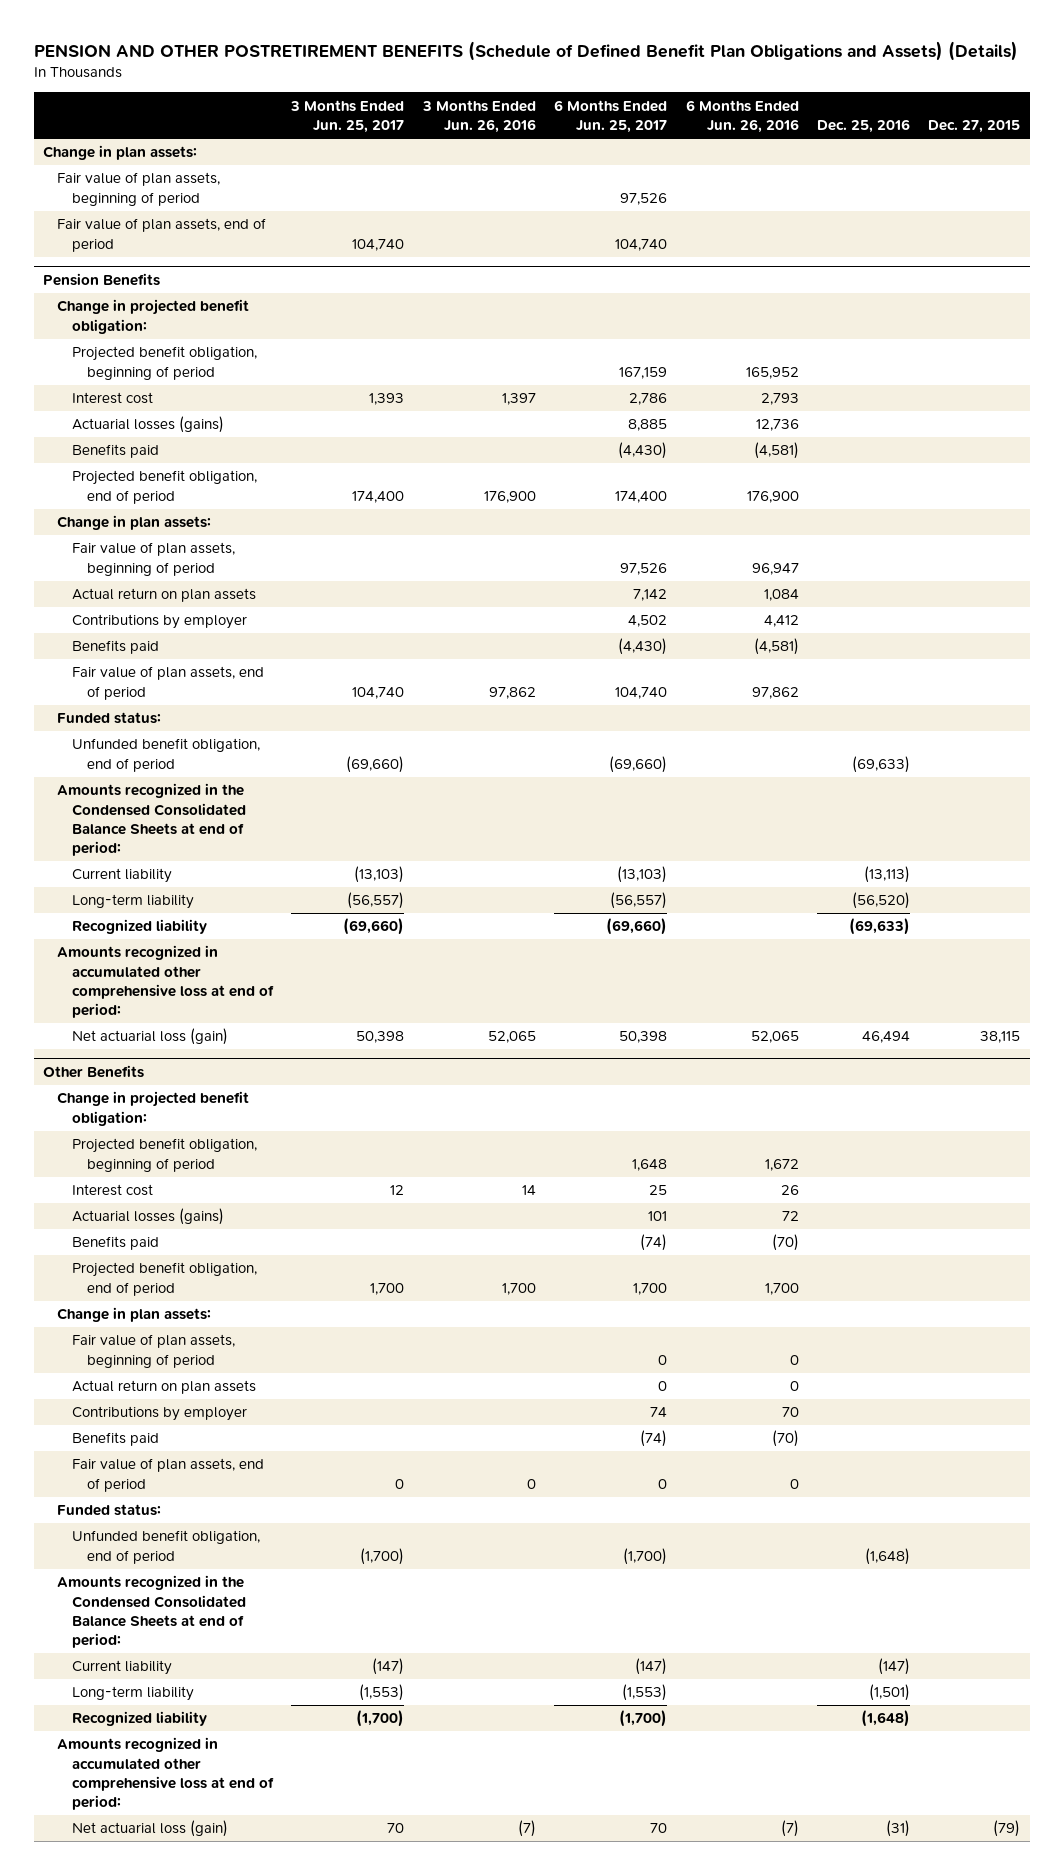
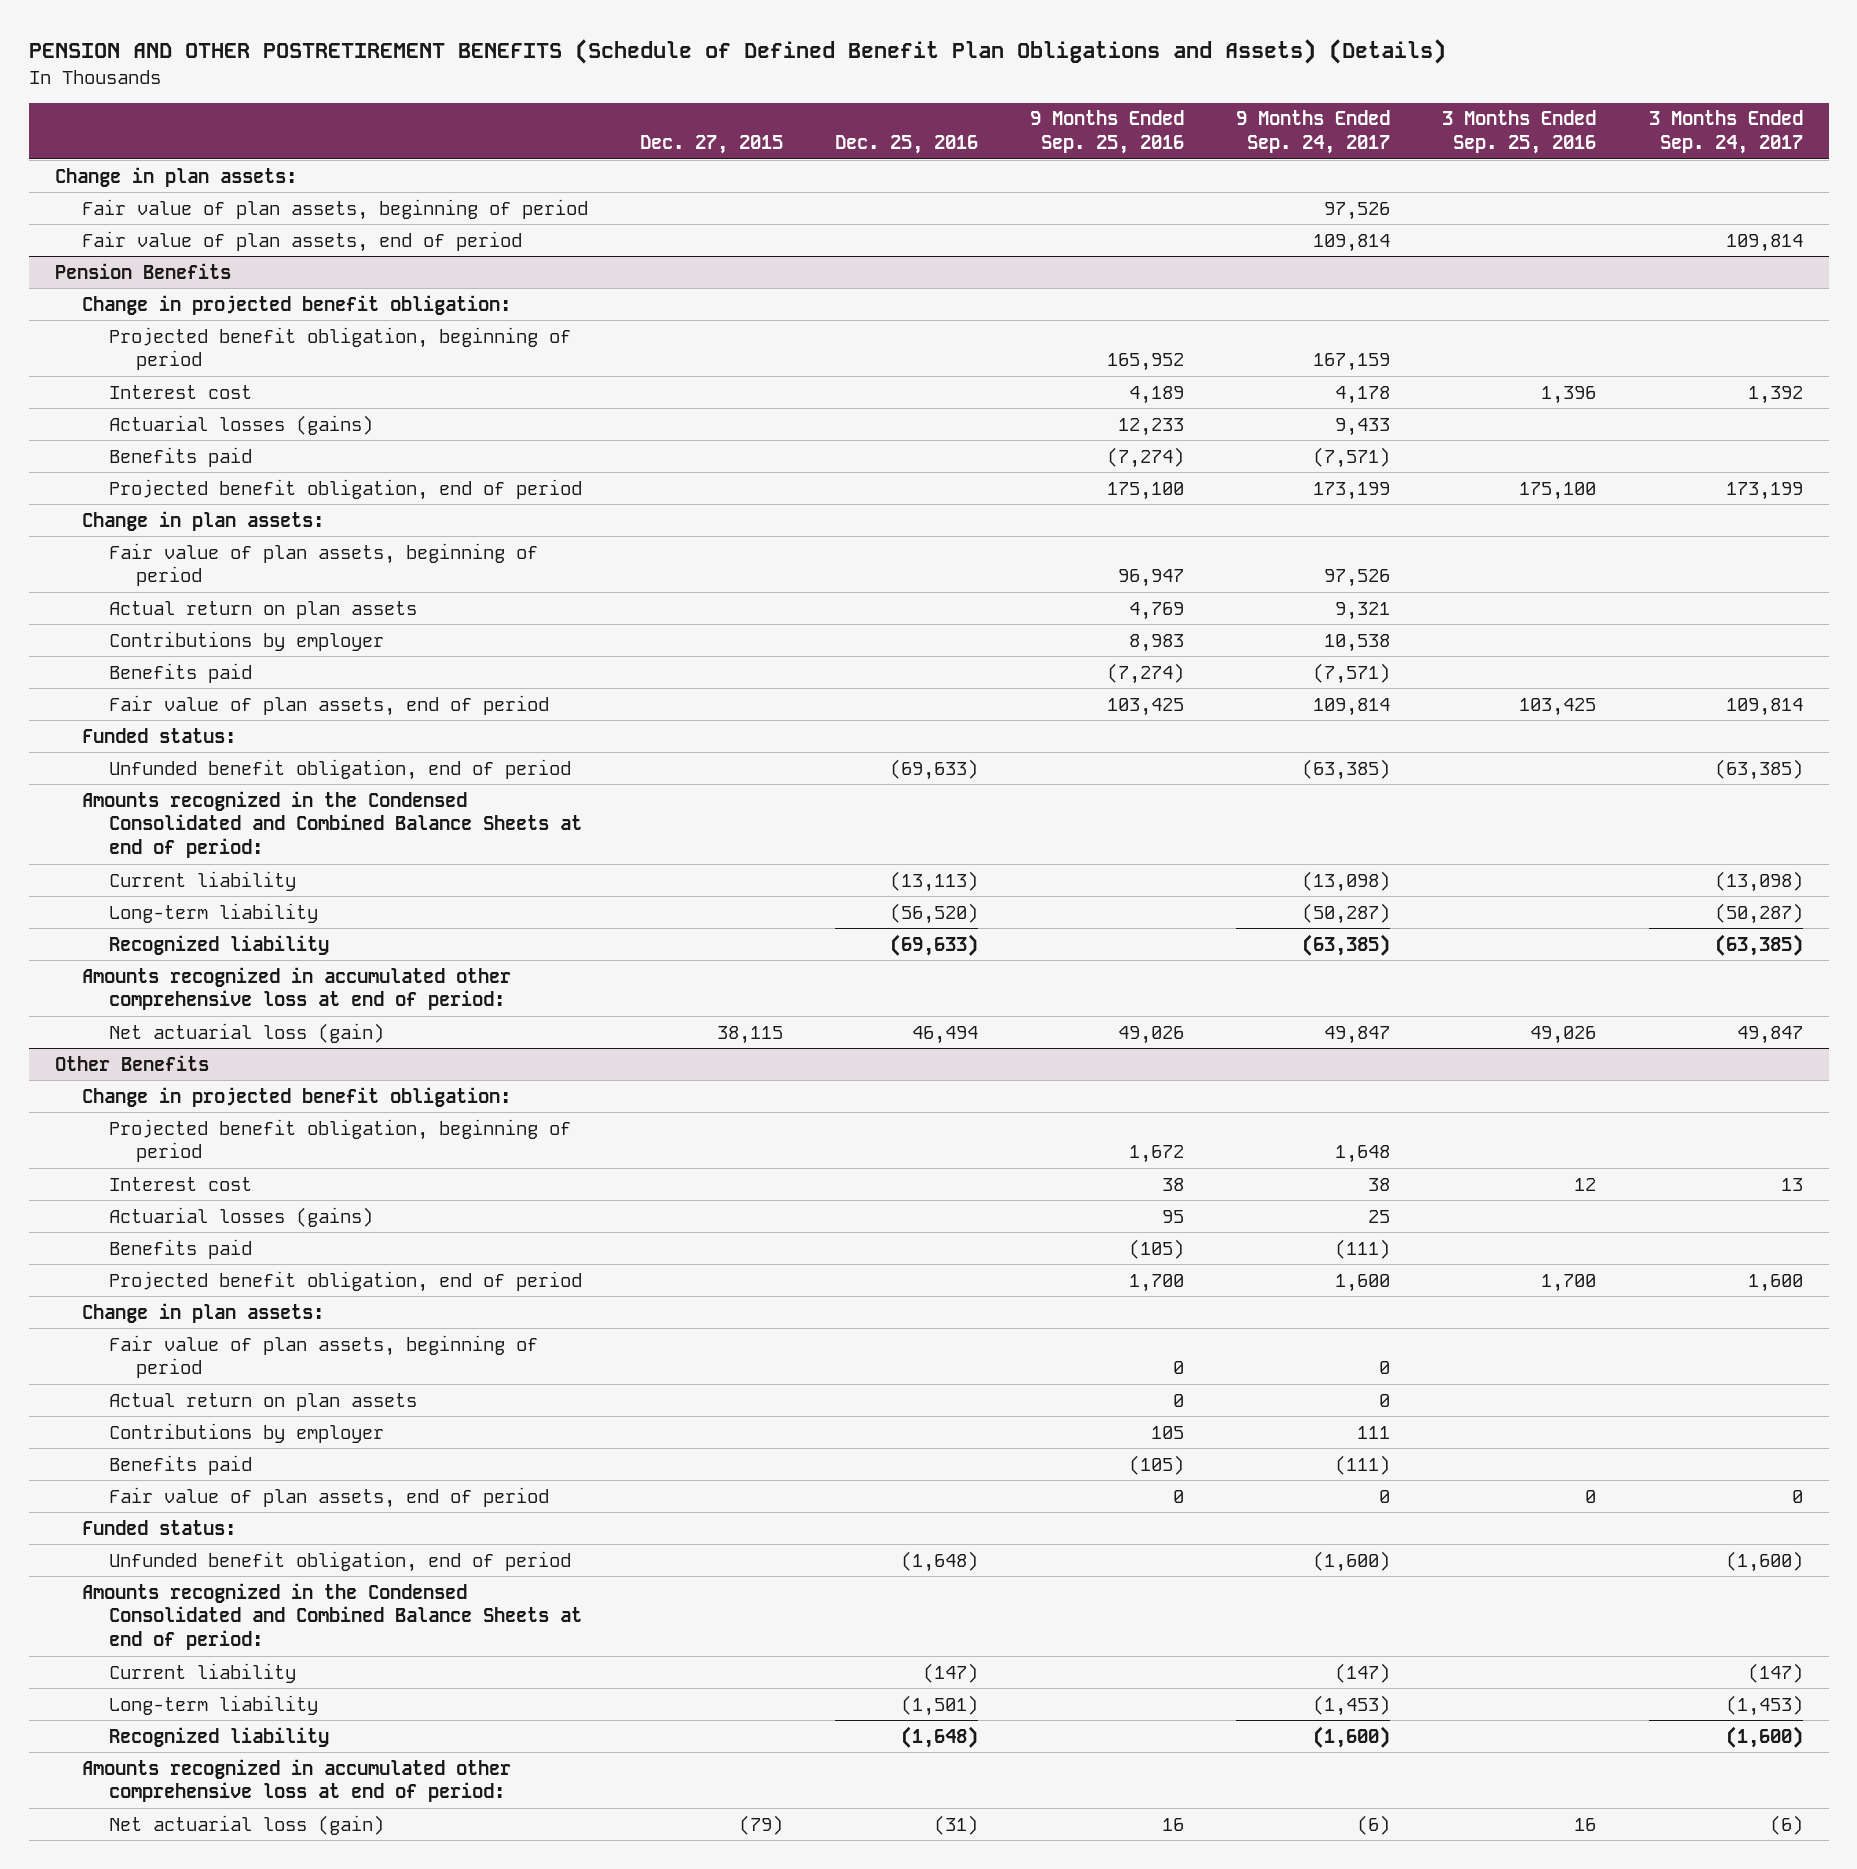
[290,99,405,134] 3 Months Ended Jun. 25, 2017 -> none
[421,99,536,134] 3 Months Ended Jun. 26, 2016 -> none
[554,99,668,134] 6 Months Ended Jun. 25, 2017 -> none
[685,99,799,134] 6 Months Ended Jun. 26, 2016 -> none
none -> [1030,110,1185,154] 9 Months Ended Sep. 25, 2016
none -> [1236,110,1391,154] 9 Months Ended Sep. 24, 2017
none -> [1442,110,1597,154] 3 Months Ended Sep. 25, 2016
none -> [1648,110,1803,154] 3 Months Ended Sep. 24, 2017
[57,783,246,857] Amounts recognized in the Condensed Consolidated Balance Sheets at end of period: -> [82,790,583,858] Amounts recognized in the Condensed Consolidated and Combined Balance Sheets at end of period:
[57,1575,246,1649] Amounts recognized in the Condensed Consolidated Balance Sheets at end of period: -> [82,1582,583,1650] Amounts recognized in the Condensed Consolidated and Combined Balance Sheets at end of period:

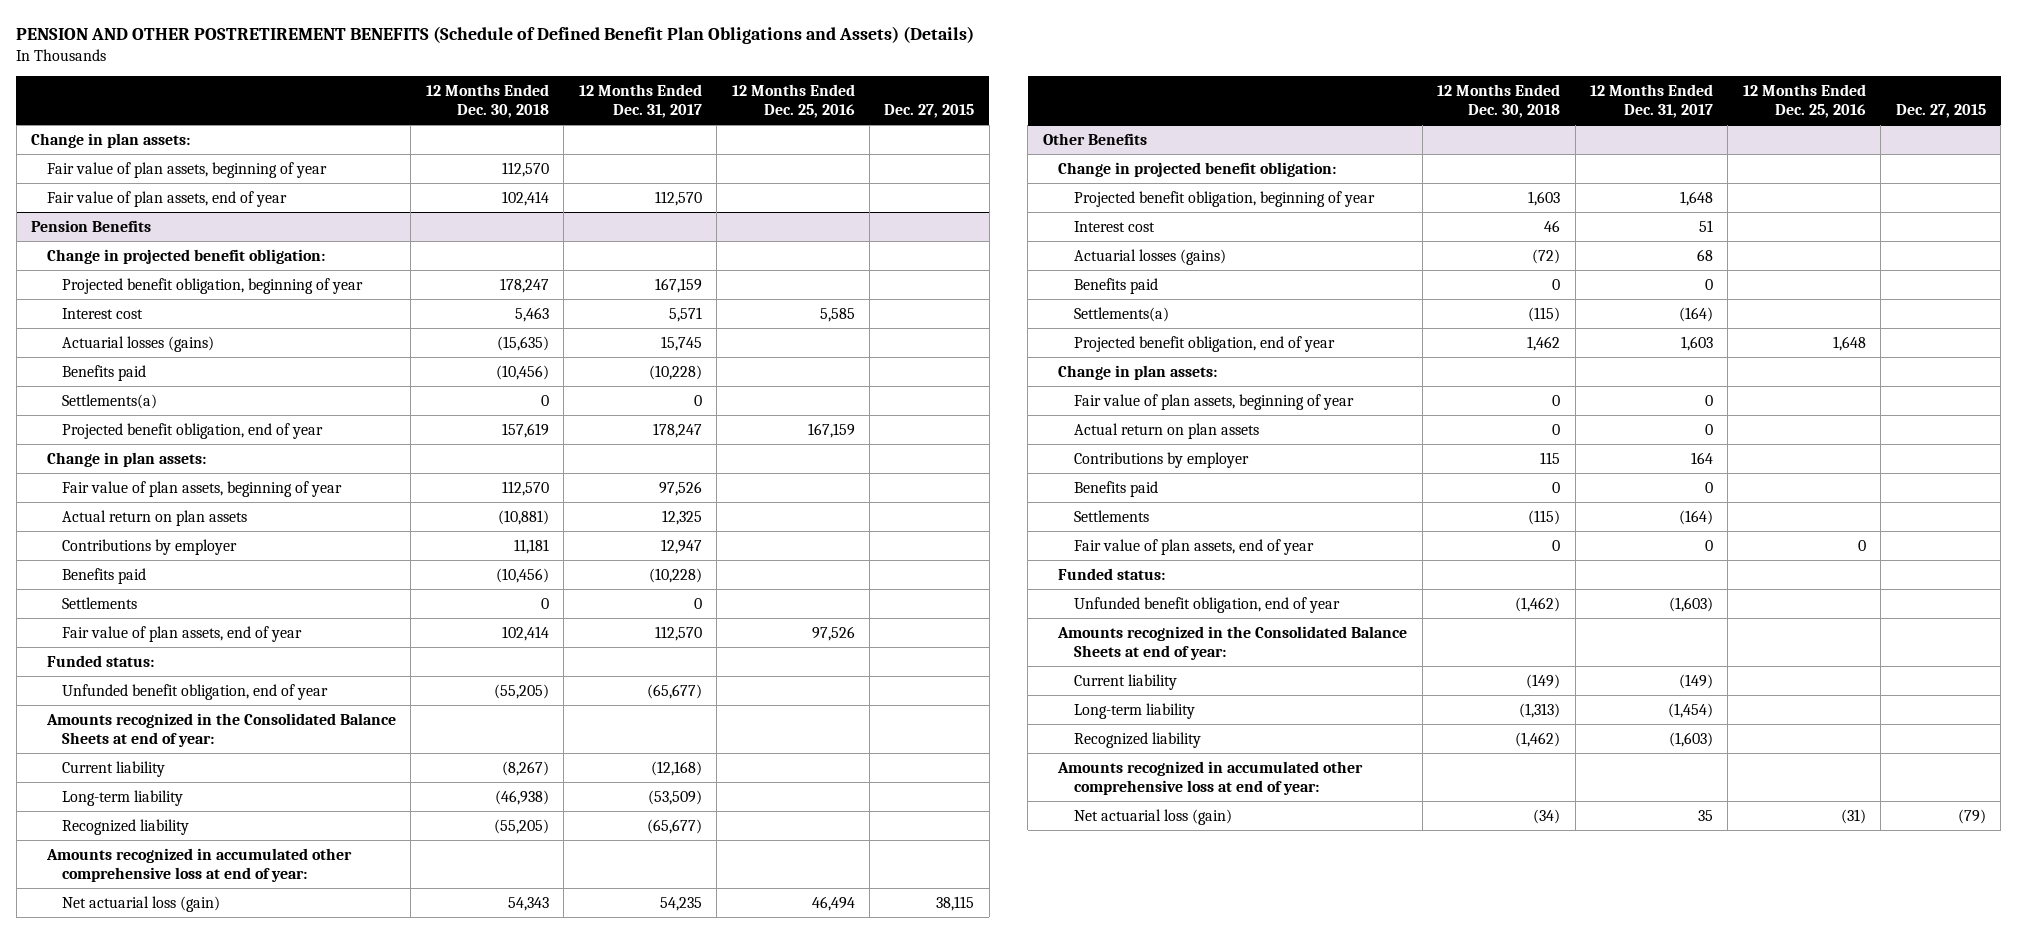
[835,134,979,154] Dec. 25, 2016 -> none
[1030,110,1185,154] 9 Months Ended Sep. 25, 2016 -> none
[1236,110,1391,154] 9 Months Ended Sep. 24, 2017 -> none
[1442,110,1597,154] 3 Months Ended Sep. 25, 2016 -> none
[1648,110,1803,154] 3 Months Ended Sep. 24, 2017 -> none
none -> [425,83,549,118] 12 Months Ended Dec. 30, 2018
none -> [578,83,702,118] 12 Months Ended Dec. 31, 2017
none -> [731,83,855,118] 12 Months Ended Dec. 25, 2016
[82,198,589,220] Fair value of plan assets, beginning of period -> [46,161,327,178] Fair value of plan assets, beginning of year
[82,230,523,252] Fair value of plan assets, end of period -> [46,190,287,207] Fair value of plan assets, end of year
[109,326,572,371] Projected benefit obligation, beginning of period -> [62,277,364,294] Projected benefit obligation, beginning of year
none -> [62,393,158,409] Settlements(a)
[109,478,583,500] Projected benefit obligation, end of period -> [62,422,324,439] Projected benefit obligation, end of year
[109,542,539,587] Fair value of plan assets, beginning of period -> [62,480,343,497] Fair value of plan assets, beginning of year
none -> [62,596,138,609] Settlements
[109,694,550,716] Fair value of plan assets, end of period -> [62,625,303,642] Fair value of plan assets, end of year
[109,758,572,780] Unfunded benefit obligation, end of period -> [62,683,329,700] Unfunded benefit obligation, end of year
[82,790,583,858] Amounts recognized in the Condensed Consolidated and Combined Balance Sheets at end of period: -> [45,712,396,747] Amounts recognized in the Consolidated Balance Sheets at end of year:
[82,966,512,1011] Amounts recognized in accumulated other comprehensive loss at end of period: -> [45,847,352,882] Amounts recognized in accumulated other comprehensive loss at end of year:
[109,1118,572,1163] Projected benefit obligation, beginning of period -> [1073,190,1375,207] Projected benefit obligation, beginning of year
none -> [1073,306,1169,322] Settlements(a)
[109,1270,583,1292] Projected benefit obligation, end of period -> [1073,335,1335,352] Projected benefit obligation, end of year
[109,1334,539,1379] Fair value of plan assets, beginning of period -> [1073,393,1354,410] Fair value of plan assets, beginning of year
none -> [1073,509,1149,522] Settlements
[109,1486,550,1508] Fair value of plan assets, end of period -> [1073,538,1314,555] Fair value of plan assets, end of year
[109,1550,572,1572] Unfunded benefit obligation, end of period -> [1073,596,1340,613] Unfunded benefit obligation, end of year
[82,1582,583,1650] Amounts recognized in the Condensed Consolidated and Combined Balance Sheets at end of period: -> [1057,625,1408,660] Amounts recognized in the Consolidated Balance Sheets at end of year:
[82,1758,512,1803] Amounts recognized in accumulated other comprehensive loss at end of period: -> [1057,760,1364,795] Amounts recognized in accumulated other comprehensive loss at end of year:

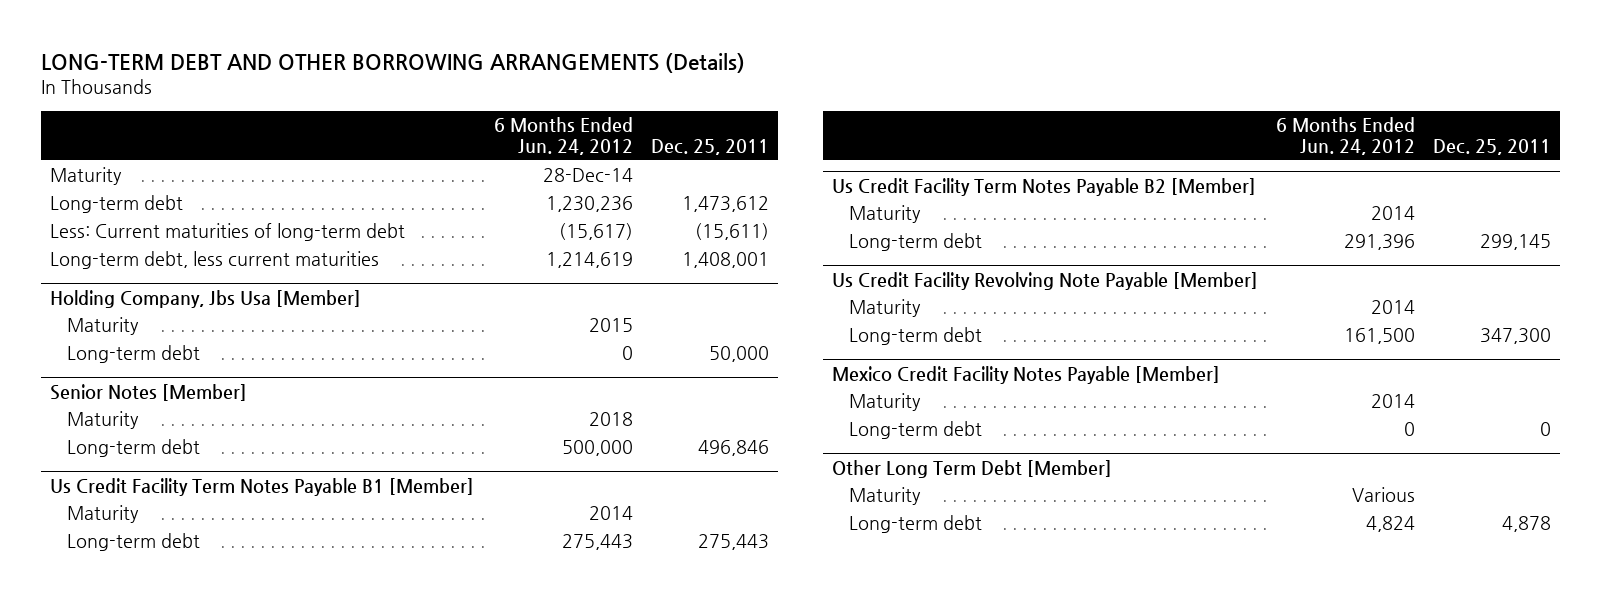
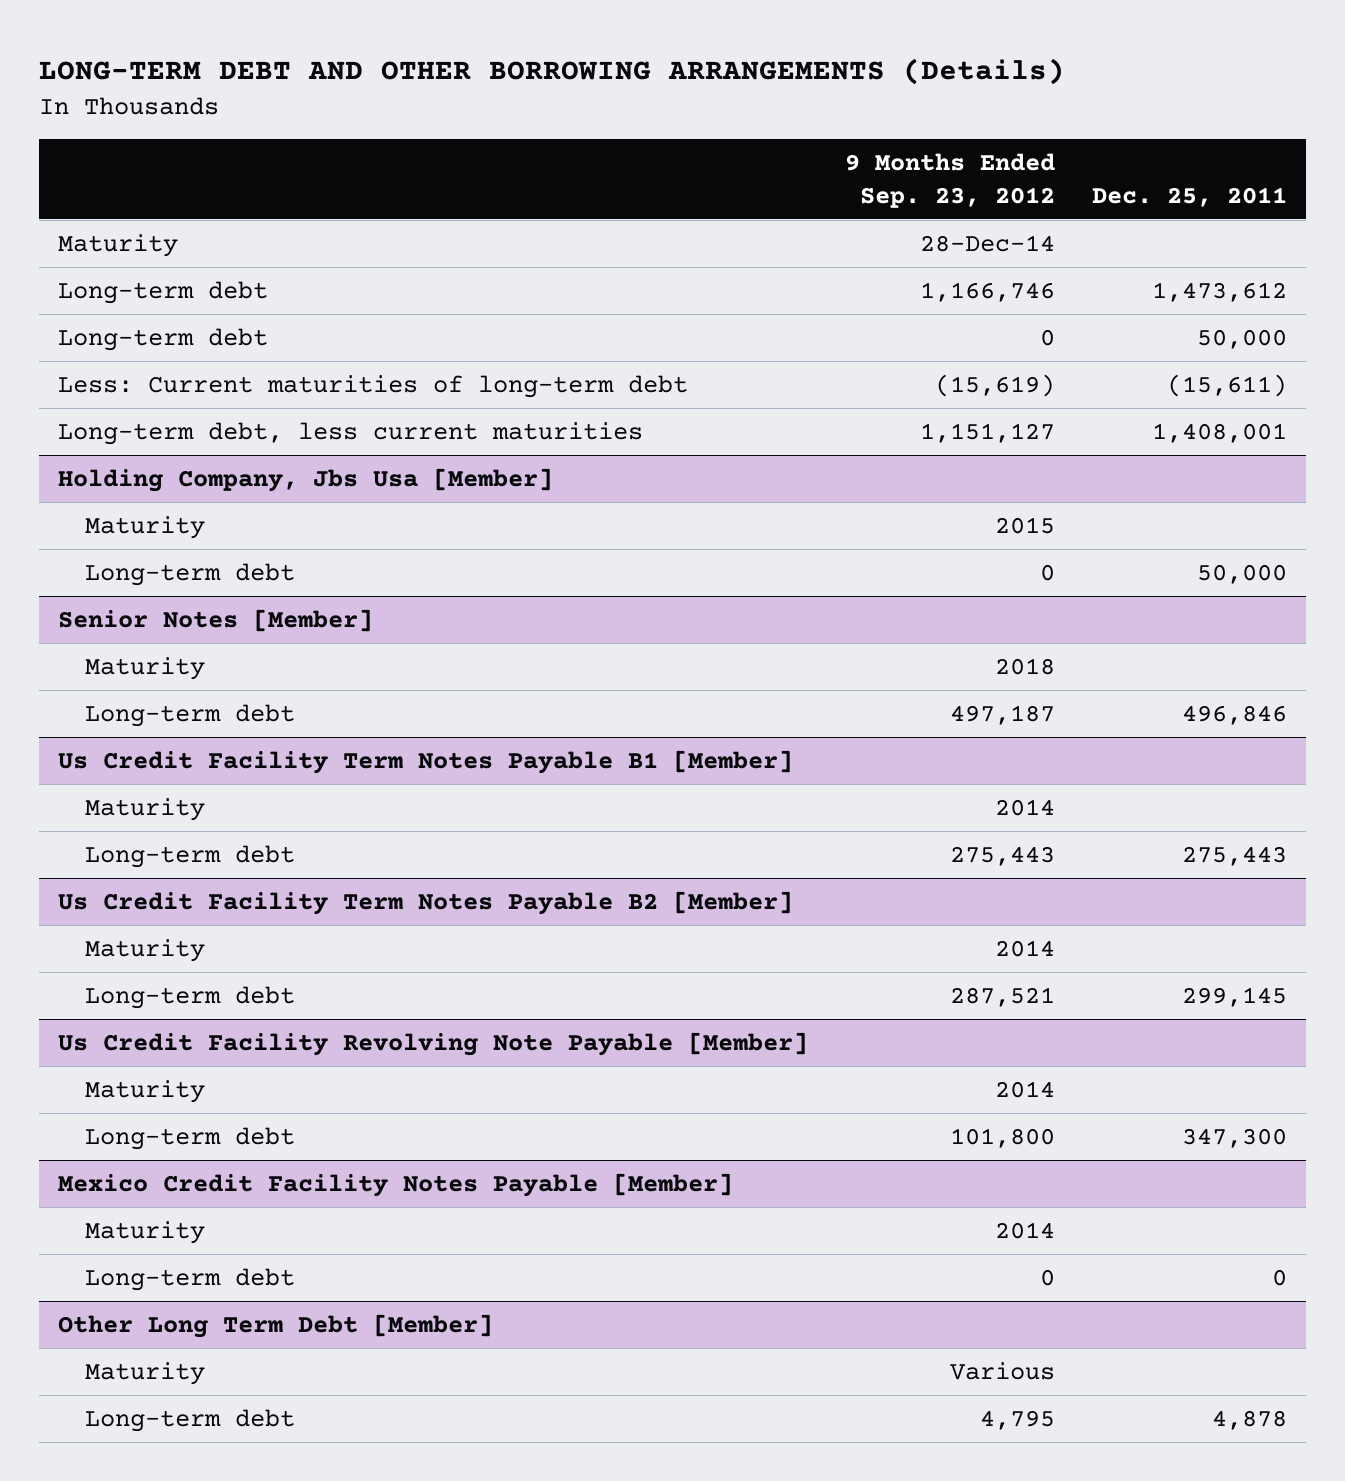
[494,117,634,156] 6 Months Ended Jun. 24, 2012 -> none
none -> [844,153,1055,208] 9 Months Ended Sep. 23, 2012
none -> [57,327,268,351] Long-term debt

